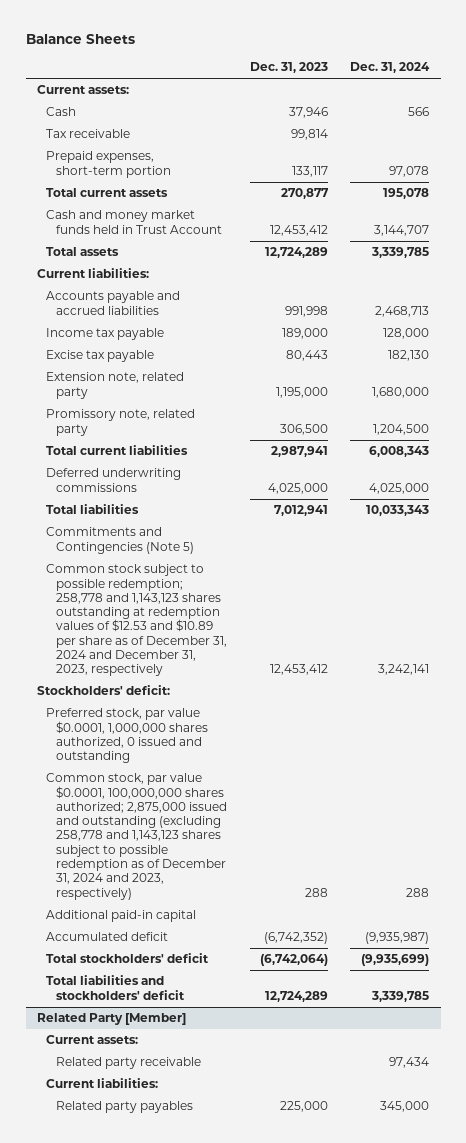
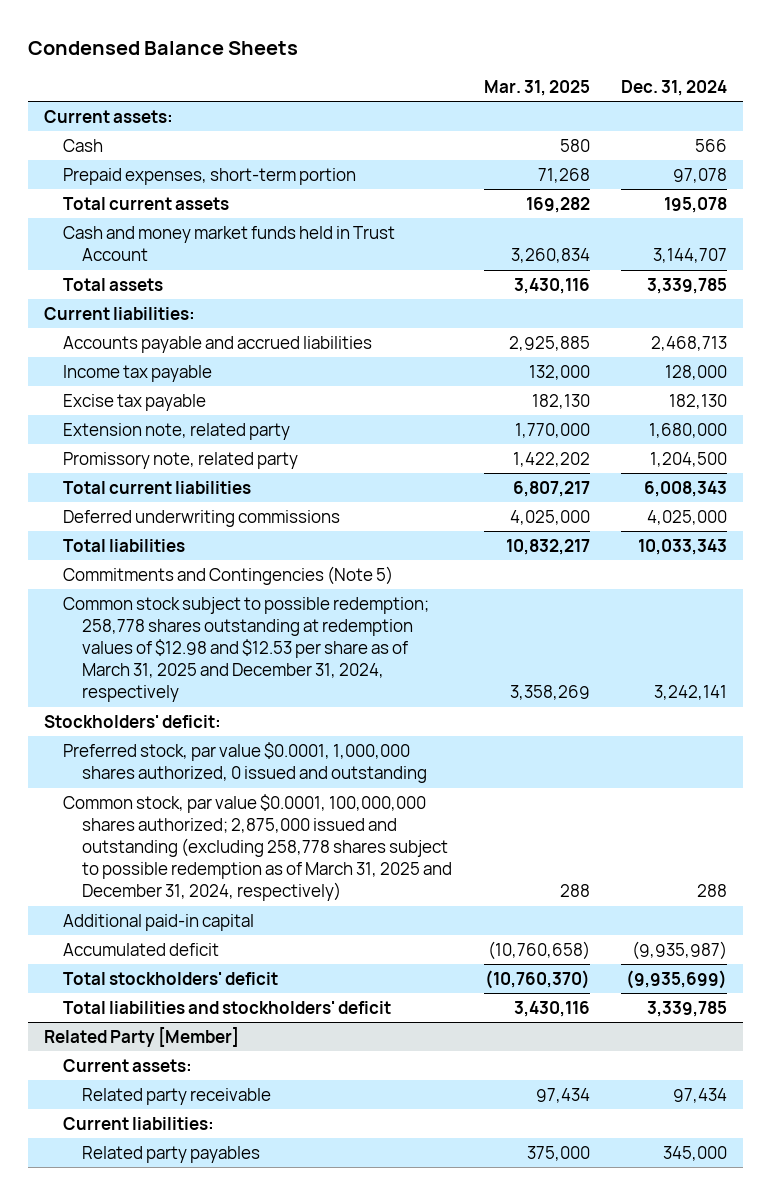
[25,33,135,44] Balance Sheets -> [28,40,299,55] Condensed Balance Sheets
[249,62,328,74] Dec. 31, 2023 -> none
none -> [483,79,590,96] Mar. 31, 2025
[46,129,131,139] Tax receivable -> none
[46,564,227,677] Common stock subject to possible redemption; 258,778 and 1,143,123 shares outstanding at redemption values of $12.53 and $10.89 per share as of December 31, 2024 and December 31, 2023, respectively -> [62,596,429,703] Common stock subject to possible redemption; 258,778 shares outstanding at redemption values of $12.98 and $12.53 per share as of March 31, 2025 and December 31, 2024, respectively
[46,773,227,900] Common stock, par value $0.0001, 100,000,000 shares authorized; 2,875,000 issued and outstanding (excluding 258,778 and 1,143,123 shares subject to possible redemption as of December 31, 2024 and 2023, respectively) -> [62,793,452,902] Common stock, par value $0.0001, 100,000,000 shares authorized; 2,875,000 issued and outstanding (excluding 258,778 shares subject to possible redemption as of March 31, 2025 and December 31, 2024, respectively)

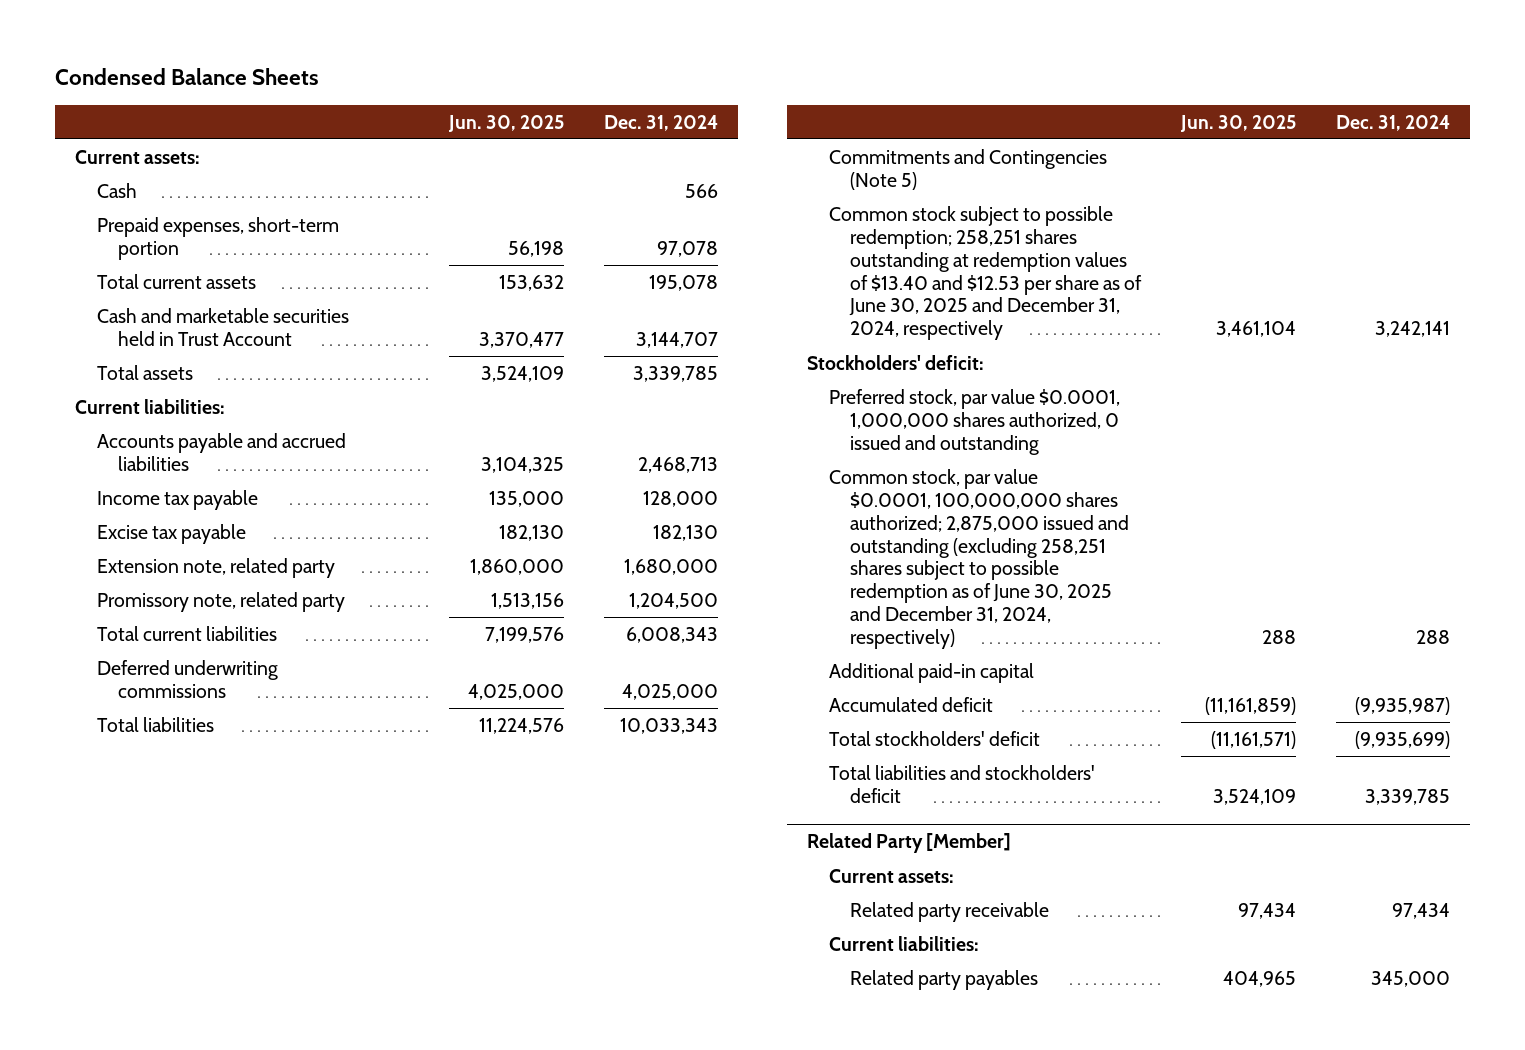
[483,79,590,96] Mar. 31, 2025 -> none
none -> [448,114,565,132] Jun. 30, 2025
[62,225,395,262] Cash and money market funds held in Trust Account -> [96,307,349,346] Cash and marketable securities held in Trust Account
[62,596,429,703] Common stock subject to possible redemption; 258,778 shares outstanding at redemption values of $12.98 and $12.53 per share as of March 31, 2025 and December 31, 2024, respectively -> [828,205,1143,341] Common stock subject to possible redemption; 258,251 shares outstanding at redemption values of $13.40 and $12.53 per share as of June 30, 2025 and December 31, 2024, respectively
[62,793,452,902] Common stock, par value $0.0001, 100,000,000 shares authorized; 2,875,000 issued and outstanding (excluding 258,778 shares subject to possible redemption as of March 31, 2025 and December 31, 2024, respectively) -> [828,468,1130,650] Common stock, par value $0.0001, 100,000,000 shares authorized; 2,875,000 issued and outstanding (excluding 258,251 shares subject to possible redemption as of June 30, 2025 and December 31, 2024, respectively)

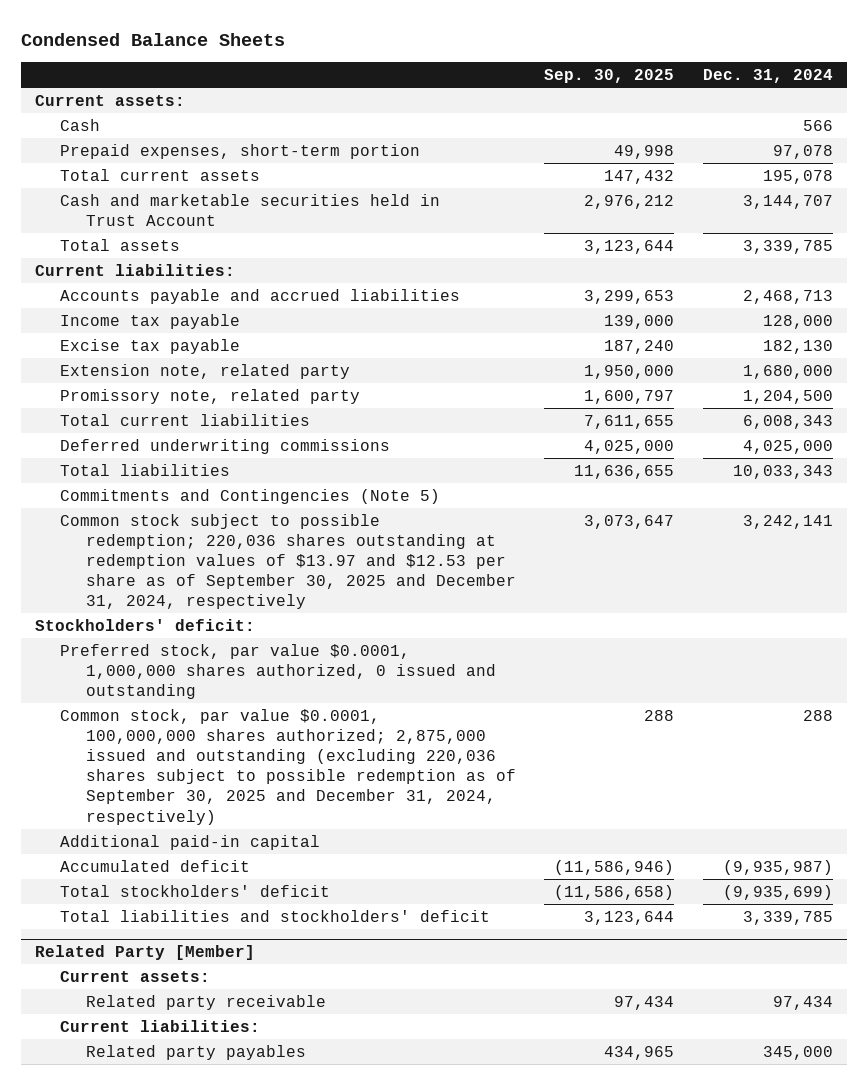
[448,114,565,132] Jun. 30, 2025 -> none
none -> [544,69,675,84] Sep. 30, 2025
[828,205,1143,341] Common stock subject to possible redemption; 258,251 shares outstanding at redemption values of $13.40 and $12.53 per share as of June 30, 2025 and December 31, 2024, respectively -> [60,513,516,610] Common stock subject to possible redemption; 220,036 shares outstanding at redemption values of $13.97 and $12.53 per share as of September 30, 2025 and December 31, 2024, respectively
[828,468,1130,650] Common stock, par value $0.0001, 100,000,000 shares authorized; 2,875,000 issued and outstanding (excluding 258,251 shares subject to possible redemption as of June 30, 2025 and December 31, 2024, respectively) -> [60,708,516,825] Common stock, par value $0.0001, 100,000,000 shares authorized; 2,875,000 issued and outstanding (excluding 220,036 shares subject to possible redemption as of September 30, 2025 and December 31, 2024, respectively)

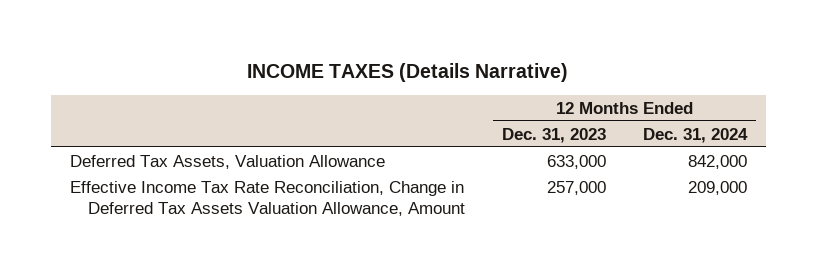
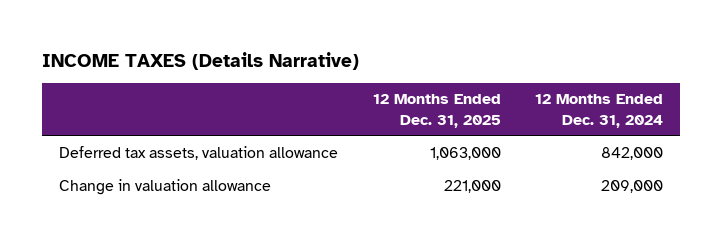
[502,127,607,143] Dec. 31, 2023 -> none
none -> [372,94,501,128] 12 Months Ended Dec. 31, 2025
[69,154,385,169] Deferred Tax Assets, Valuation Allowance -> [59,145,339,160] Deferred tax assets, valuation allowance
[69,180,465,216] Effective Income Tax Rate Reconciliation, Change in Deferred Tax Assets Valuation Allowance, Amount -> [59,178,272,195] Change in valuation allowance

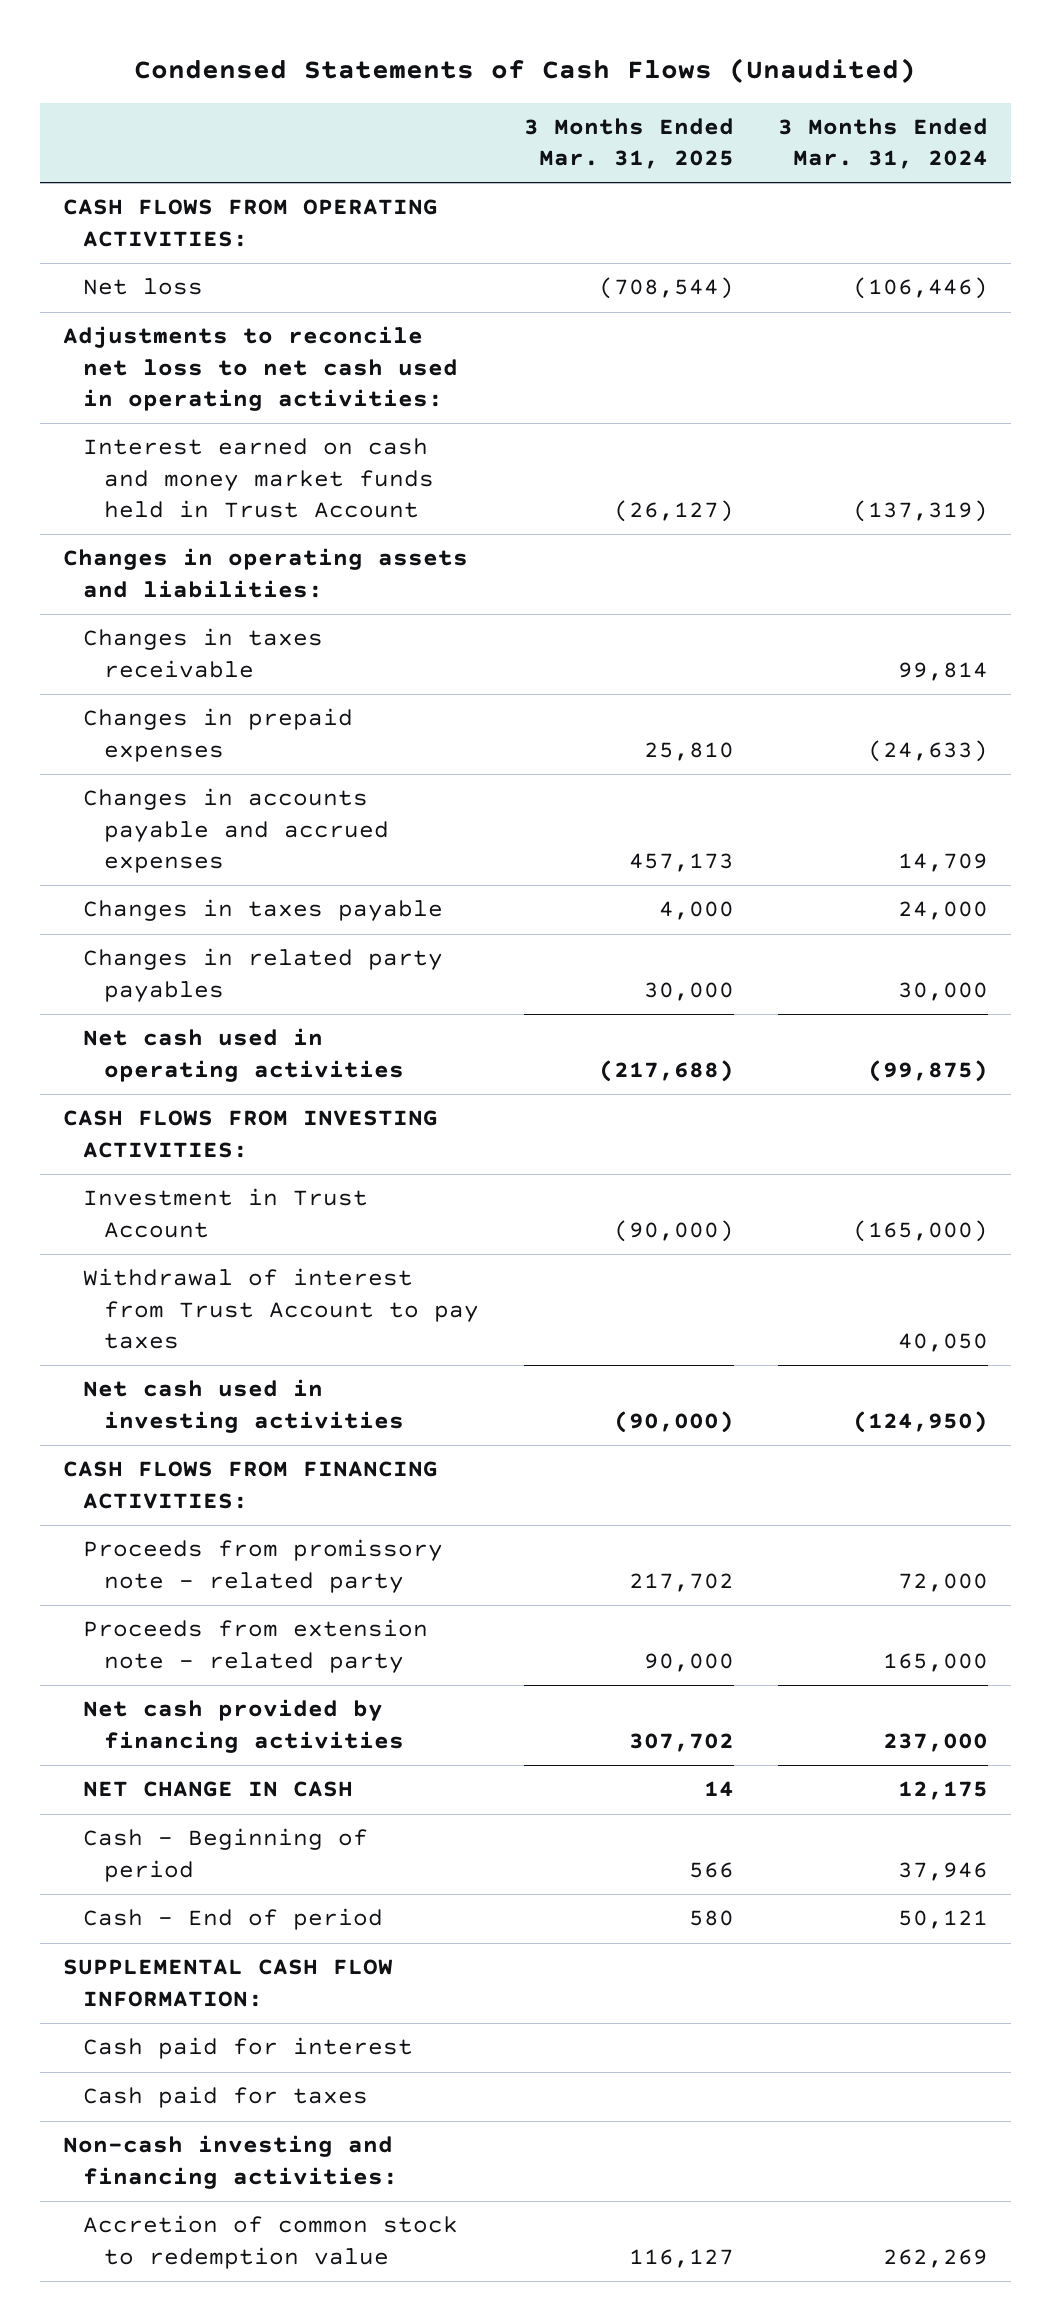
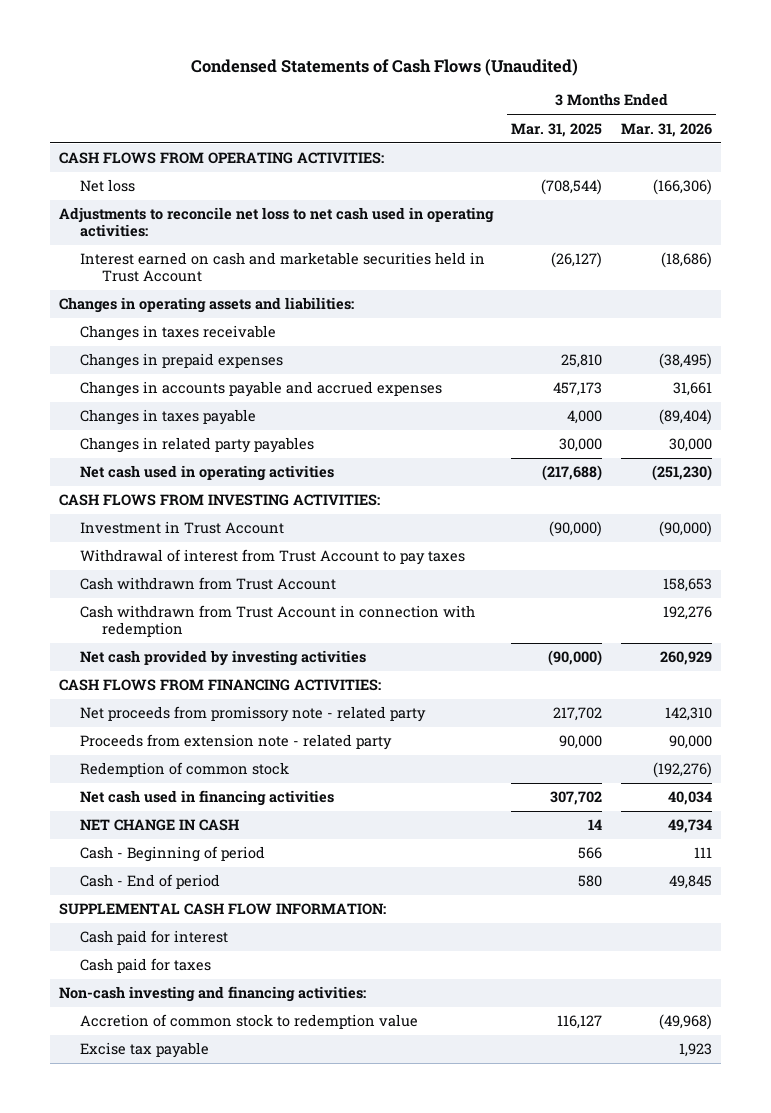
[778,118,989,170] 3 Months Ended Mar. 31, 2024 -> none
none -> [620,122,712,137] Mar. 31, 2026
[83,438,435,518] Interest earned on cash and money market funds held in Trust Account -> [80,252,486,283] Interest earned on cash and marketable securities held in Trust Account
none -> [80,577,337,591] Cash withdrawn from Trust Account
none -> [80,605,476,638] Cash withdrawn from Trust Account in connection with redemption
[83,1379,405,1433] Net cash used in investing activities -> [80,650,367,667] Net cash provided by investing activities
[83,1539,444,1593] Proceeds from promissory note - related party -> [80,706,427,723] Net proceeds from promissory note - related party
none -> [80,762,290,778] Redemption of common stock
[83,1699,405,1753] Net cash provided by financing activities -> [80,790,335,807] Net cash used in financing activities
none -> [80,1042,210,1059] Excise tax payable

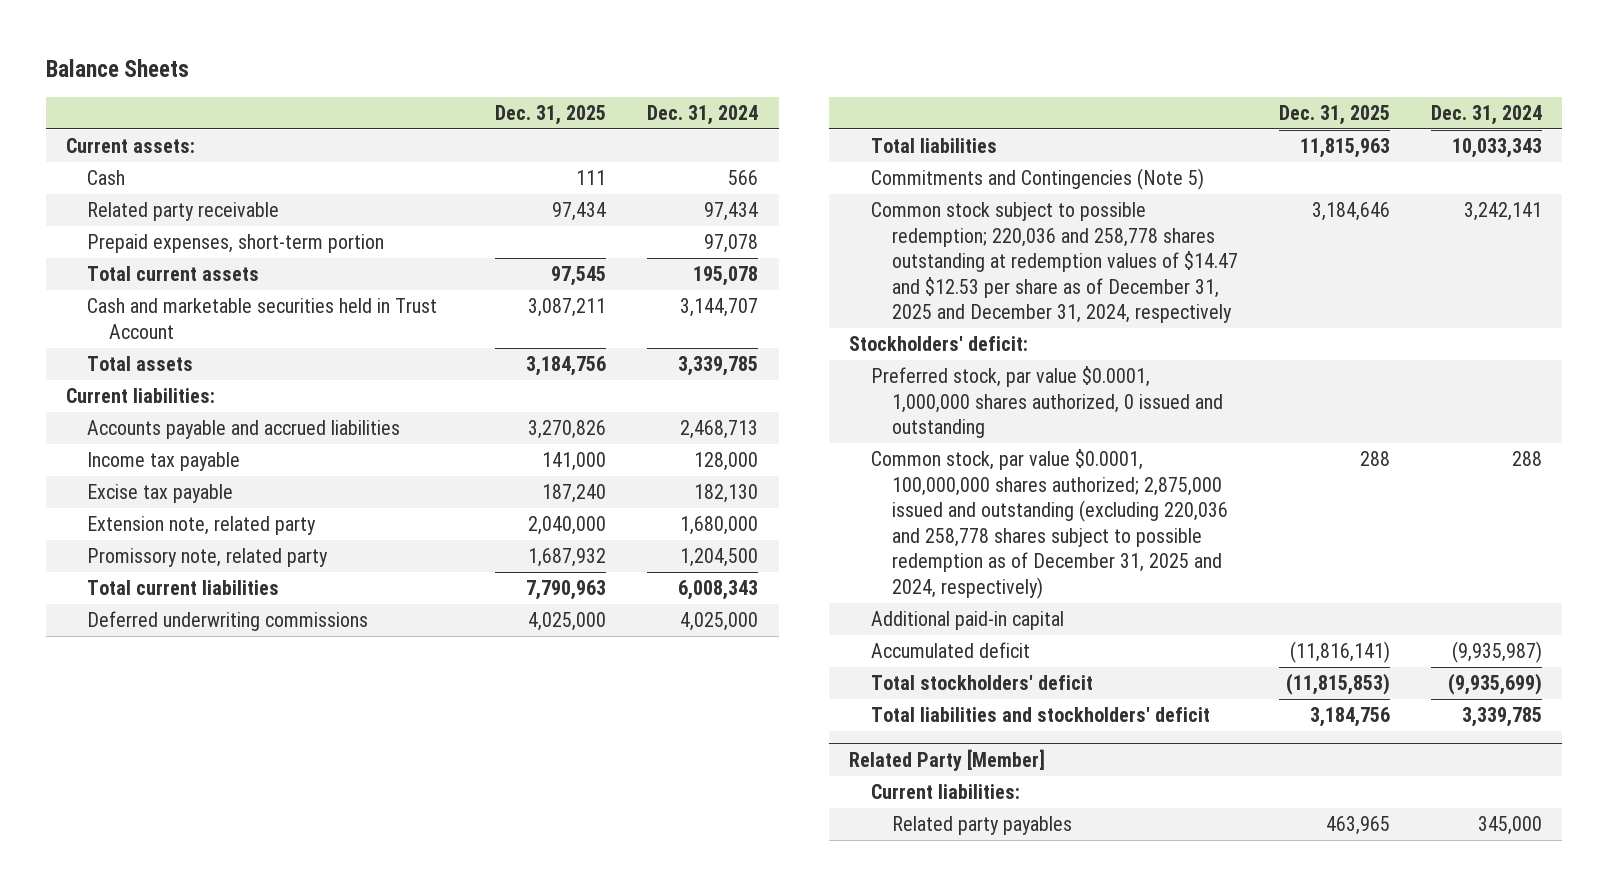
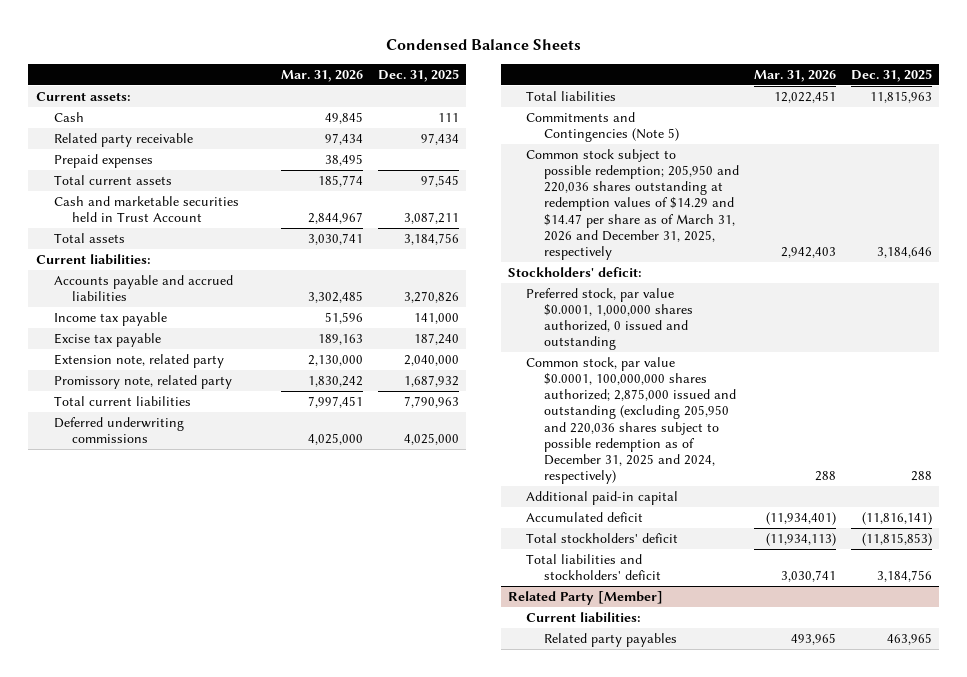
[45,58,189,77] Balance Sheets -> [385,38,581,50] Condensed Balance Sheets
[647,105,759,126] Dec. 31, 2024 -> none
none -> [281,69,364,82] Mar. 31, 2026
[87,234,385,254] Prepaid expenses, short-term portion -> [53,154,153,169] Prepaid expenses
[870,202,1238,324] Common stock subject to possible redemption; 220,036 and 258,778 shares outstanding at redemption values of $14.47 and $12.53 per share as of December 31, 2025 and December 31, 2024, respectively -> [526,149,740,260] Common stock subject to possible redemption; 205,950 and 220,036 shares outstanding at redemption values of $14.29 and $14.47 per share as of March 31, 2026 and December 31, 2025, respectively
[870,449,1228,600] Common stock, par value $0.0001, 100,000,000 shares authorized; 2,875,000 issued and outstanding (excluding 220,036 and 258,778 shares subject to possible redemption as of December 31, 2025 and 2024, respectively) -> [526,357,737,485] Common stock, par value $0.0001, 100,000,000 shares authorized; 2,875,000 issued and outstanding (excluding 205,950 and 220,036 shares subject to possible redemption as of December 31, 2025 and 2024, respectively)

